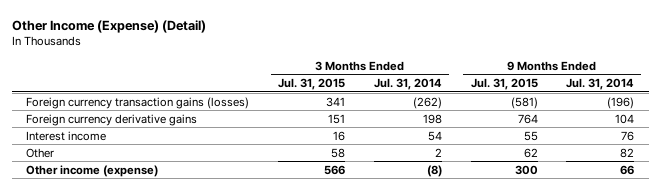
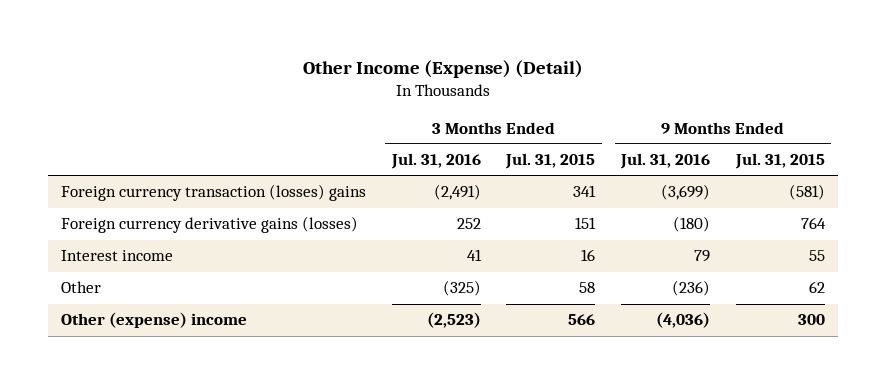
[373,78,442,91] Jul. 31, 2014 -> none
[566,78,635,91] Jul. 31, 2014 -> none
none -> [390,153,481,170] Jul. 31, 2016
none -> [620,153,711,170] Jul. 31, 2016
[26,96,250,109] Foreign currency transaction gains (losses) -> [60,184,366,202] Foreign currency transaction (losses) gains
[26,113,198,126] Foreign currency derivative gains -> [60,216,358,234] Foreign currency derivative gains (losses)
[26,164,159,177] Other income (expense) -> [60,312,247,329] Other (expense) income

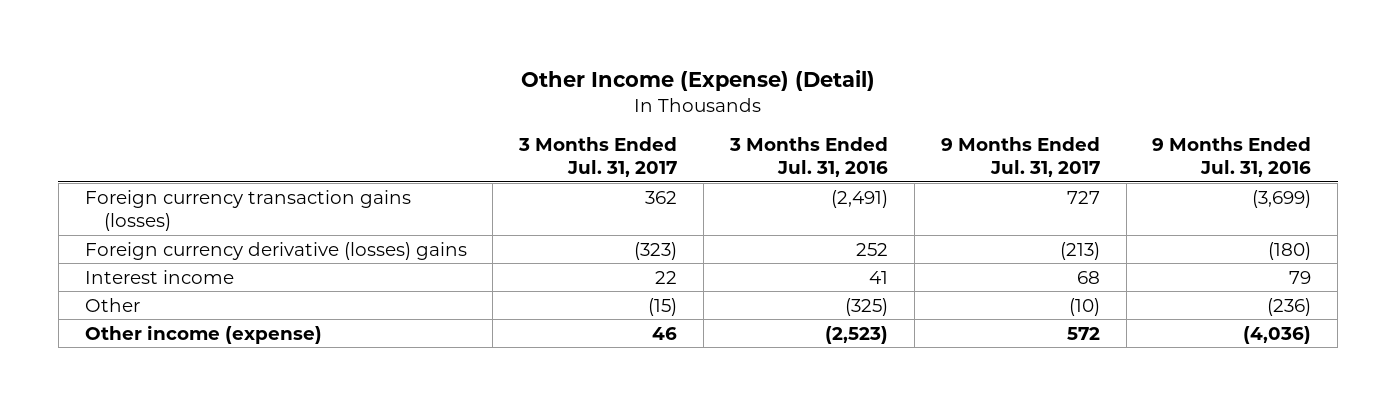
[505,153,596,170] Jul. 31, 2015 -> none
[734,153,825,170] Jul. 31, 2015 -> none
none -> [518,136,678,178] 3 Months Ended Jul. 31, 2017
none -> [940,136,1100,178] 9 Months Ended Jul. 31, 2017
[60,184,366,202] Foreign currency transaction (losses) gains -> [84,189,411,231] Foreign currency transaction gains (losses)
[60,216,358,234] Foreign currency derivative gains (losses) -> [84,241,467,260] Foreign currency derivative (losses) gains
[60,312,247,329] Other (expense) income -> [84,324,322,344] Other income (expense)

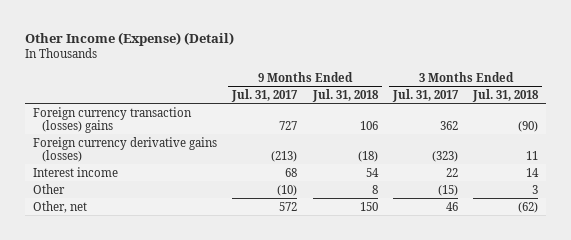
[729,136,889,178] 3 Months Ended Jul. 31, 2016 -> none
[1152,136,1312,178] 9 Months Ended Jul. 31, 2016 -> none
none -> [311,88,379,102] Jul. 31, 2018
none -> [472,88,540,102] Jul. 31, 2018
[84,189,411,231] Foreign currency transaction gains (losses) -> [32,106,192,133] Foreign currency transaction (losses) gains
[84,241,467,260] Foreign currency derivative (losses) gains -> [32,136,217,162] Foreign currency derivative gains (losses)
[84,324,322,344] Other income (expense) -> [32,200,87,213] Other, net

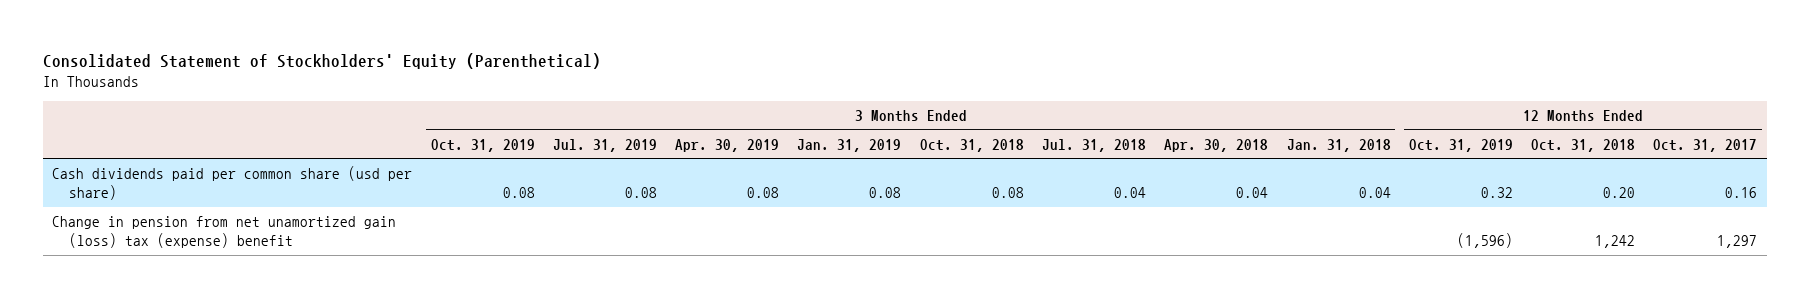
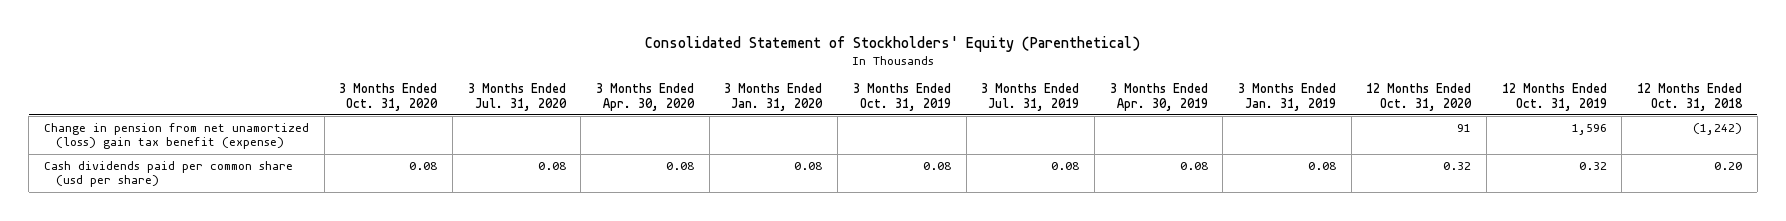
[919,138,1024,152] Oct. 31, 2018 -> none
[1042,138,1147,152] Jul. 31, 2018 -> none
[1164,138,1269,152] Apr. 30, 2018 -> none
[1286,138,1391,152] Jan. 31, 2018 -> none
[1653,138,1758,152] Oct. 31, 2017 -> none
none -> [339,83,439,111] 3 Months Ended Oct. 31, 2020
none -> [467,83,567,111] 3 Months Ended Jul. 31, 2020
none -> [596,83,696,111] 3 Months Ended Apr. 30, 2020
none -> [724,83,824,111] 3 Months Ended Jan. 31, 2020
none -> [1366,83,1473,111] 12 Months Ended Oct. 31, 2020
none -> [43,122,309,150] Change in pension from net unamortized (loss) gain tax benefit (expense)
[52,216,397,249] Change in pension from net unamortized gain (loss) tax (expense) benefit -> none

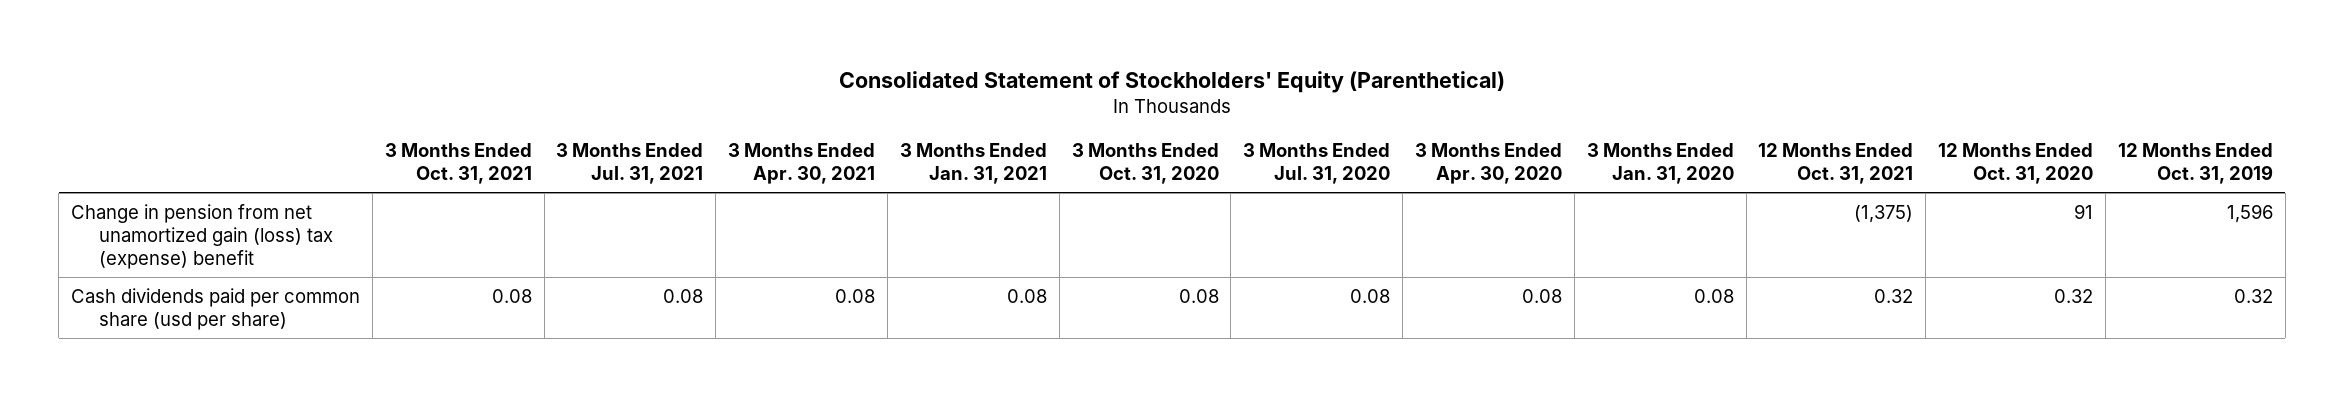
[852,83,951,111] 3 Months Ended Oct. 31, 2019 -> none
[981,83,1080,111] 3 Months Ended Jul. 31, 2019 -> none
[1109,83,1208,111] 3 Months Ended Apr. 30, 2019 -> none
[1237,83,1336,111] 3 Months Ended Jan. 31, 2019 -> none
[1637,83,1744,111] 12 Months Ended Oct. 31, 2018 -> none
none -> [384,143,532,185] 3 Months Ended Oct. 31, 2021
none -> [556,143,704,185] 3 Months Ended Jul. 31, 2021
none -> [728,143,876,185] 3 Months Ended Apr. 30, 2021
none -> [899,143,1047,185] 3 Months Ended Jan. 31, 2021
none -> [1758,143,1914,185] 12 Months Ended Oct. 31, 2021
[43,122,309,150] Change in pension from net unamortized (loss) gain tax benefit (expense) -> [71,203,334,269] Change in pension from net unamortized gain (loss) tax (expense) benefit

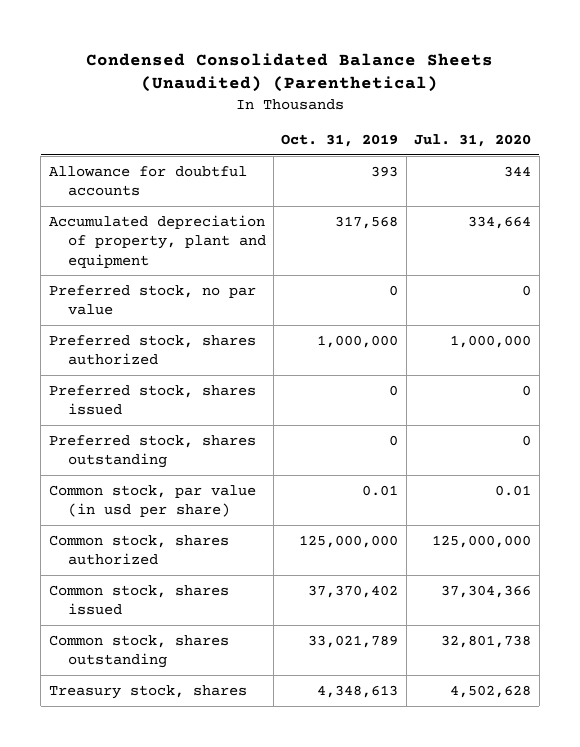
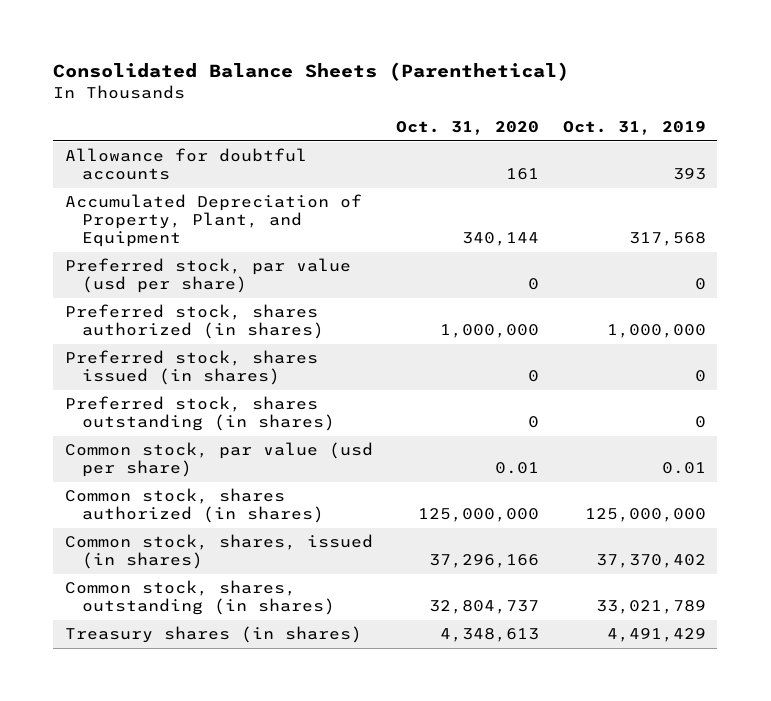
[85,52,493,93] Condensed Consolidated Balance Sheets (Unaudited) (Parenthetical) -> [53,62,570,82] Consolidated Balance Sheets (Parenthetical)
[414,134,532,148] Jul. 31, 2020 -> none
none -> [396,121,540,136] Oct. 31, 2020
[48,214,266,268] Accumulated depreciation of property, plant and equipment -> [64,194,362,248] Accumulated Depreciation of Property, Plant, and Equipment
[48,284,256,316] Preferred stock, no par value -> [64,258,351,294] Preferred stock, par value (usd per share)
[48,334,256,366] Preferred stock, shares authorized -> [64,304,324,340] Preferred stock, shares authorized (in shares)
[48,384,256,416] Preferred stock, shares issued -> [64,350,318,386] Preferred stock, shares issued (in shares)
[48,434,256,469] Preferred stock, shares outstanding -> [64,396,335,432] Preferred stock, shares outstanding (in shares)
[48,484,256,518] Common stock, par value (in usd per share) -> [64,442,373,478] Common stock, par value (usd per share)
[48,534,229,566] Common stock, shares authorized -> [64,488,324,524] Common stock, shares authorized (in shares)
[48,584,229,616] Common stock, shares issued -> [64,534,373,570] Common stock, shares, issued (in shares)
[48,634,229,669] Common stock, shares outstanding -> [64,580,335,616] Common stock, shares, outstanding (in shares)
[48,684,247,699] Treasury stock, shares -> [64,626,362,644] Treasury shares (in shares)
[317,684,399,698] 4,348,613 -> [606,628,706,643] 4,491,429

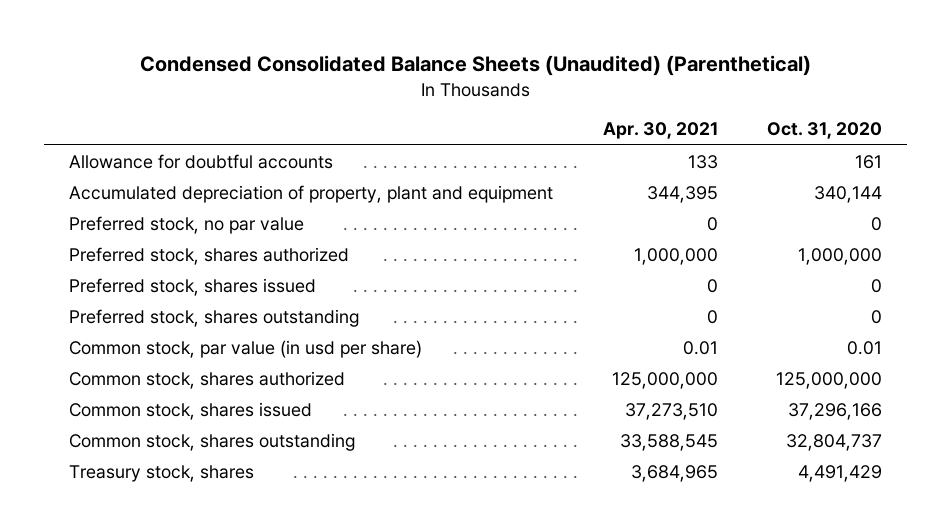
[53,62,570,82] Consolidated Balance Sheets (Parenthetical) -> [139,55,811,77] Condensed Consolidated Balance Sheets (Unaudited) (Parenthetical)
[562,121,706,136] Oct. 31, 2019 -> none
none -> [602,122,718,140] Apr. 30, 2021
[64,194,362,248] Accumulated Depreciation of Property, Plant, and Equipment -> [68,185,553,204] Accumulated depreciation of property, plant and equipment
[64,258,351,294] Preferred stock, par value (usd per share) -> [68,216,304,235] Preferred stock, no par value
[64,304,324,340] Preferred stock, shares authorized (in shares) -> [68,247,349,266] Preferred stock, shares authorized
[64,350,318,386] Preferred stock, shares issued (in shares) -> [68,278,316,297] Preferred stock, shares issued
[64,396,335,432] Preferred stock, shares outstanding (in shares) -> [68,309,359,328] Preferred stock, shares outstanding
[64,442,373,478] Common stock, par value (usd per share) -> [68,340,422,359] Common stock, par value (in usd per share)
[64,488,324,524] Common stock, shares authorized (in shares) -> [68,371,345,390] Common stock, shares authorized
[64,534,373,570] Common stock, shares, issued (in shares) -> [68,402,312,421] Common stock, shares issued
[64,580,335,616] Common stock, shares, outstanding (in shares) -> [68,433,355,452] Common stock, shares outstanding
[64,626,362,644] Treasury shares (in shares) -> [68,465,254,483] Treasury stock, shares
[440,628,540,643] 4,348,613 -> [798,465,883,483] 4,491,429

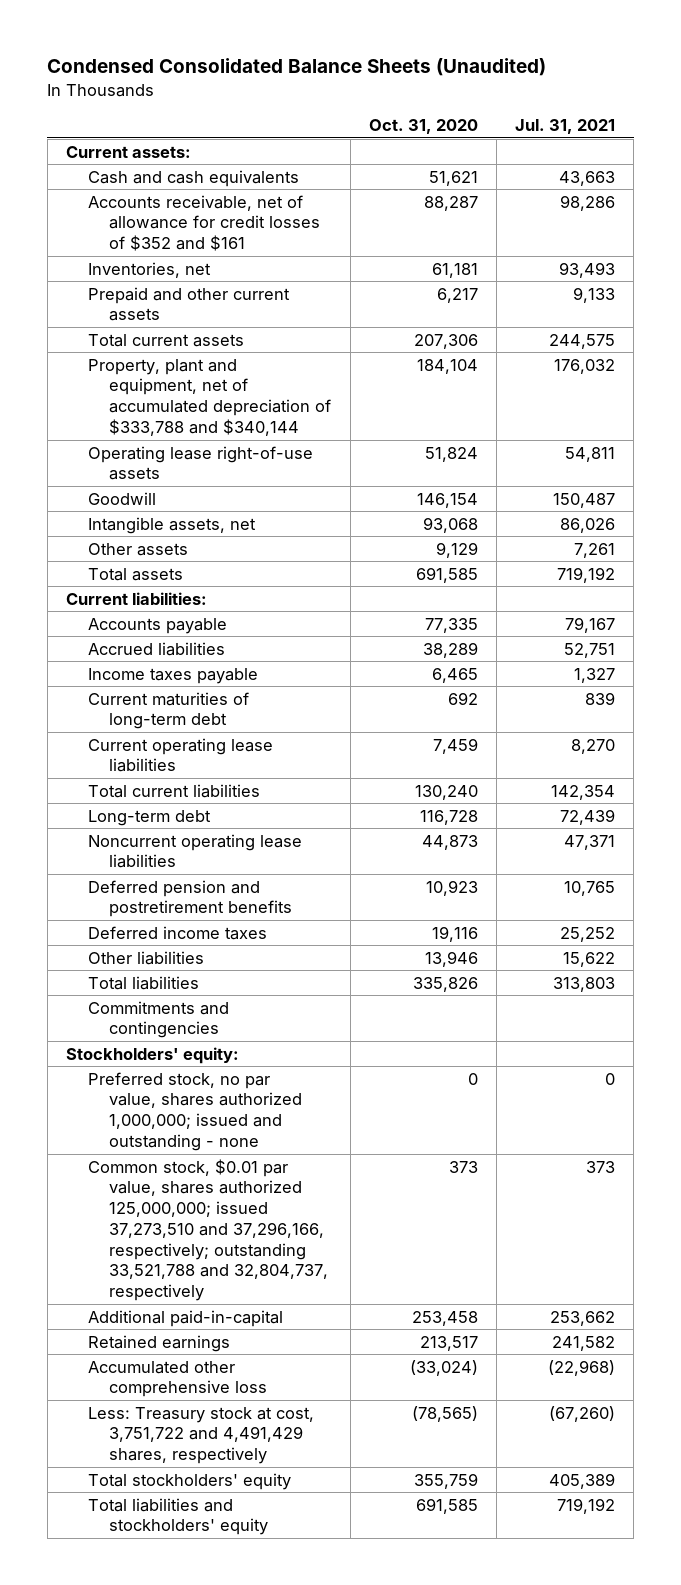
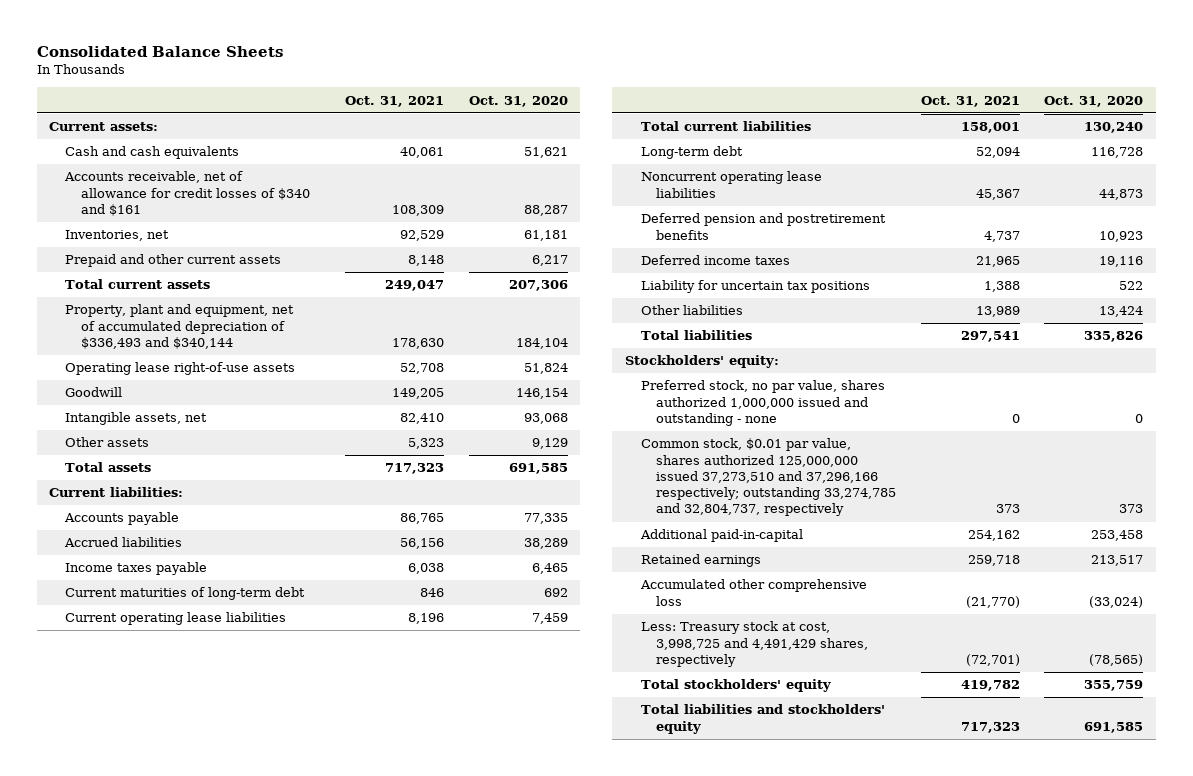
[47,58,547,77] Condensed Consolidated Balance Sheets (Unaudited) -> [37,46,284,58] Consolidated Balance Sheets
[515,119,616,135] Jul. 31, 2021 -> none
none -> [345,95,445,107] Oct. 31, 2021
[87,194,321,252] Accounts receivable, net of allowance for credit losses of $352 and $161 -> [64,171,310,216] Accounts receivable, net of allowance for credit losses of $340 and $161
[87,358,332,436] Property, plant and equipment, net of accumulated depreciation of $333,788 and $340,144 -> [65,304,295,349] Property, plant and equipment, net of accumulated depreciation of $336,493 and $340,144
none -> [640,280,870,294] Liability for uncertain tax positions
[424,950,478,967] 13,946 -> [1099,306,1144,318] 13,424
[87,1000,229,1039] Commitments and contingencies -> none
[87,1071,303,1151] Preferred stock, no par value, shares authorized 1,000,000; issued and outstanding - none -> [640,380,885,426] Preferred stock, no par value, shares authorized 1,000,000 issued and outstanding - none
[87,1158,329,1301] Common stock, $0.01 par value, shares authorized 125,000,000; issued 37,273,510 and 37,296,166, respectively; outstanding 33,521,788 and 32,804,737, respectively -> [640,438,897,517] Common stock, $0.01 par value, shares authorized 125,000,000 issued 37,273,510 and 37,296,166 respectively; outstanding 33,274,785 and 32,804,737, respectively
[87,1406,314,1465] Less: Treasury stock at cost, 3,751,722 and 4,491,429 shares, respectively -> [640,621,869,667] Less: Treasury stock at cost, 3,998,725 and 4,491,429 shares, respectively

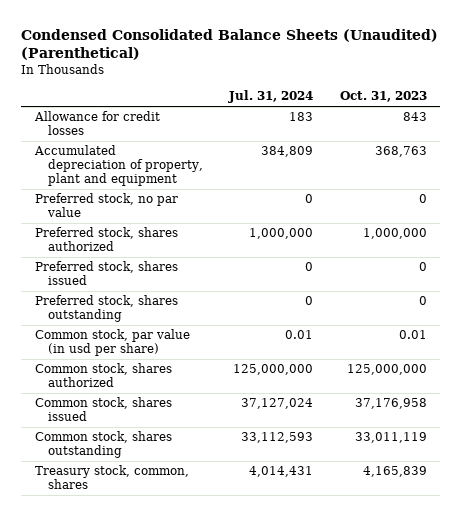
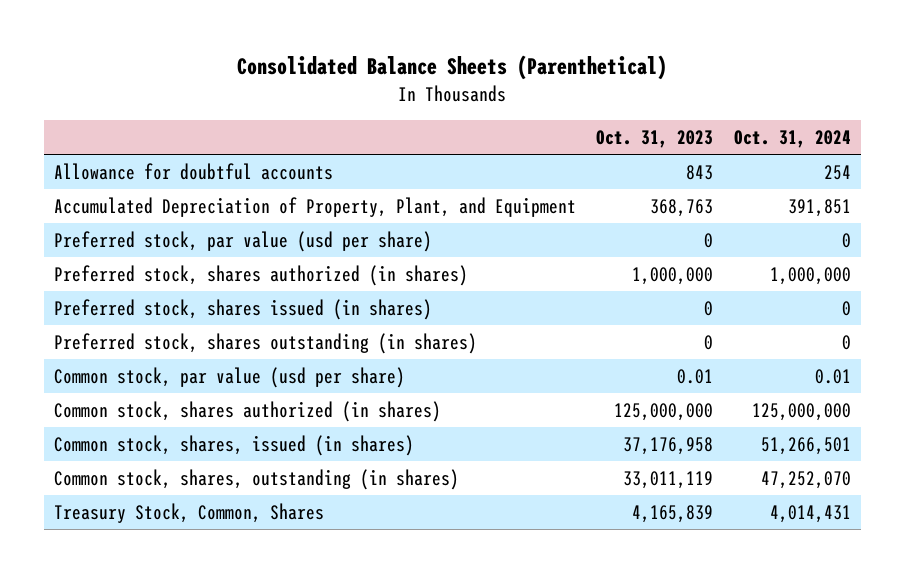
[21,28,439,61] Condensed Consolidated Balance Sheets (Unaudited) (Parenthetical) -> [237,55,668,81] Consolidated Balance Sheets (Parenthetical)
[228,90,314,104] Jul. 31, 2024 -> none
none -> [733,129,851,148] Oct. 31, 2024
[33,111,160,136] Allowance for credit losses -> [53,162,333,180] Allowance for doubtful accounts
[33,145,203,186] Accumulated depreciation of property, plant and equipment -> [53,196,576,217] Accumulated Depreciation of Property, Plant, and Equipment
[34,193,178,218] Preferred stock, no par value -> [53,230,432,252] Preferred stock, par value (usd per share)
[34,227,178,252] Preferred stock, shares authorized -> [53,264,468,286] Preferred stock, shares authorized (in shares)
[34,261,178,286] Preferred stock, shares issued -> [53,298,432,320] Preferred stock, shares issued (in shares)
[34,295,178,323] Preferred stock, shares outstanding -> [53,332,477,354] Preferred stock, shares outstanding (in shares)
[34,329,190,357] Common stock, par value (in usd per share) -> [53,366,405,388] Common stock, par value (usd per share)
[34,363,172,388] Common stock, shares authorized -> [53,400,441,422] Common stock, shares authorized (in shares)
[34,397,172,422] Common stock, shares issued -> [53,434,414,456] Common stock, shares, issued (in shares)
[34,431,172,459] Common stock, shares outstanding -> [53,468,459,490] Common stock, shares, outstanding (in shares)
[34,465,189,490] Treasury stock, common, shares -> [53,502,324,523] Treasury Stock, Common, Shares

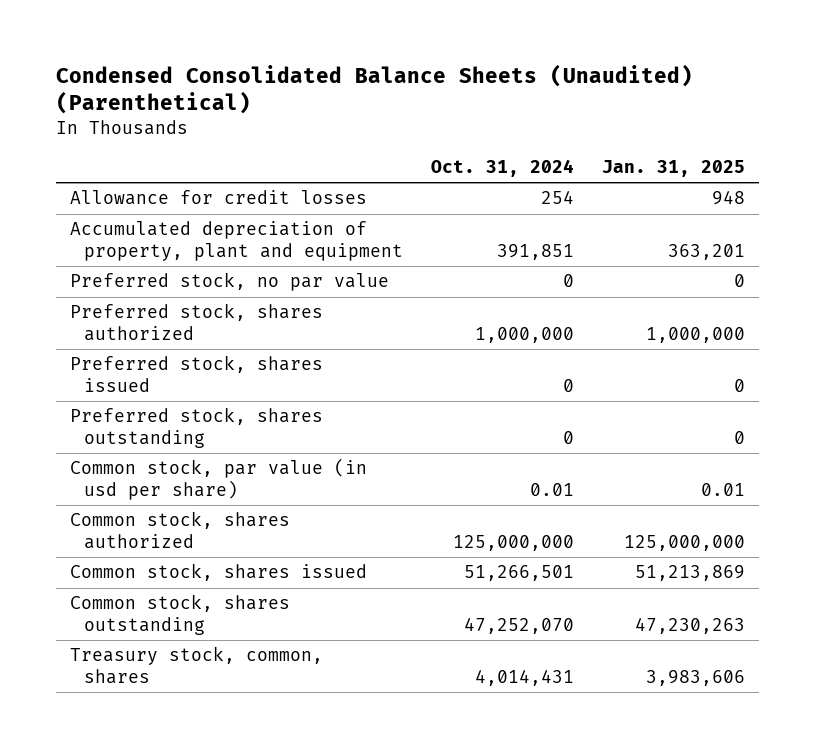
[237,55,668,81] Consolidated Balance Sheets (Parenthetical) -> [55,63,693,115] Condensed Consolidated Balance Sheets (Unaudited) (Parenthetical)
[596,129,714,148] Oct. 31, 2023 -> none
none -> [601,160,745,178] Jan. 31, 2025
[53,162,333,180] Allowance for doubtful accounts -> [69,190,367,206] Allowance for credit losses
[53,196,576,217] Accumulated Depreciation of Property, Plant, and Equipment -> [69,221,403,261] Accumulated depreciation of property, plant and equipment
[53,230,432,252] Preferred stock, par value (usd per share) -> [69,272,389,292] Preferred stock, no par value
[53,264,468,286] Preferred stock, shares authorized (in shares) -> [69,303,323,341] Preferred stock, shares authorized
[53,298,432,320] Preferred stock, shares issued (in shares) -> [69,355,323,392] Preferred stock, shares issued
[53,332,477,354] Preferred stock, shares outstanding (in shares) -> [69,407,323,448] Preferred stock, shares outstanding
[53,366,405,388] Common stock, par value (usd per share) -> [69,458,367,500] Common stock, par value (in usd per share)
[53,400,441,422] Common stock, shares authorized (in shares) -> [69,511,290,549] Common stock, shares authorized
[53,434,414,456] Common stock, shares, issued (in shares) -> [69,563,367,582] Common stock, shares issued
[53,468,459,490] Common stock, shares, outstanding (in shares) -> [69,594,290,635] Common stock, shares outstanding
[53,502,324,523] Treasury Stock, Common, Shares -> [69,646,323,684] Treasury stock, common, shares

